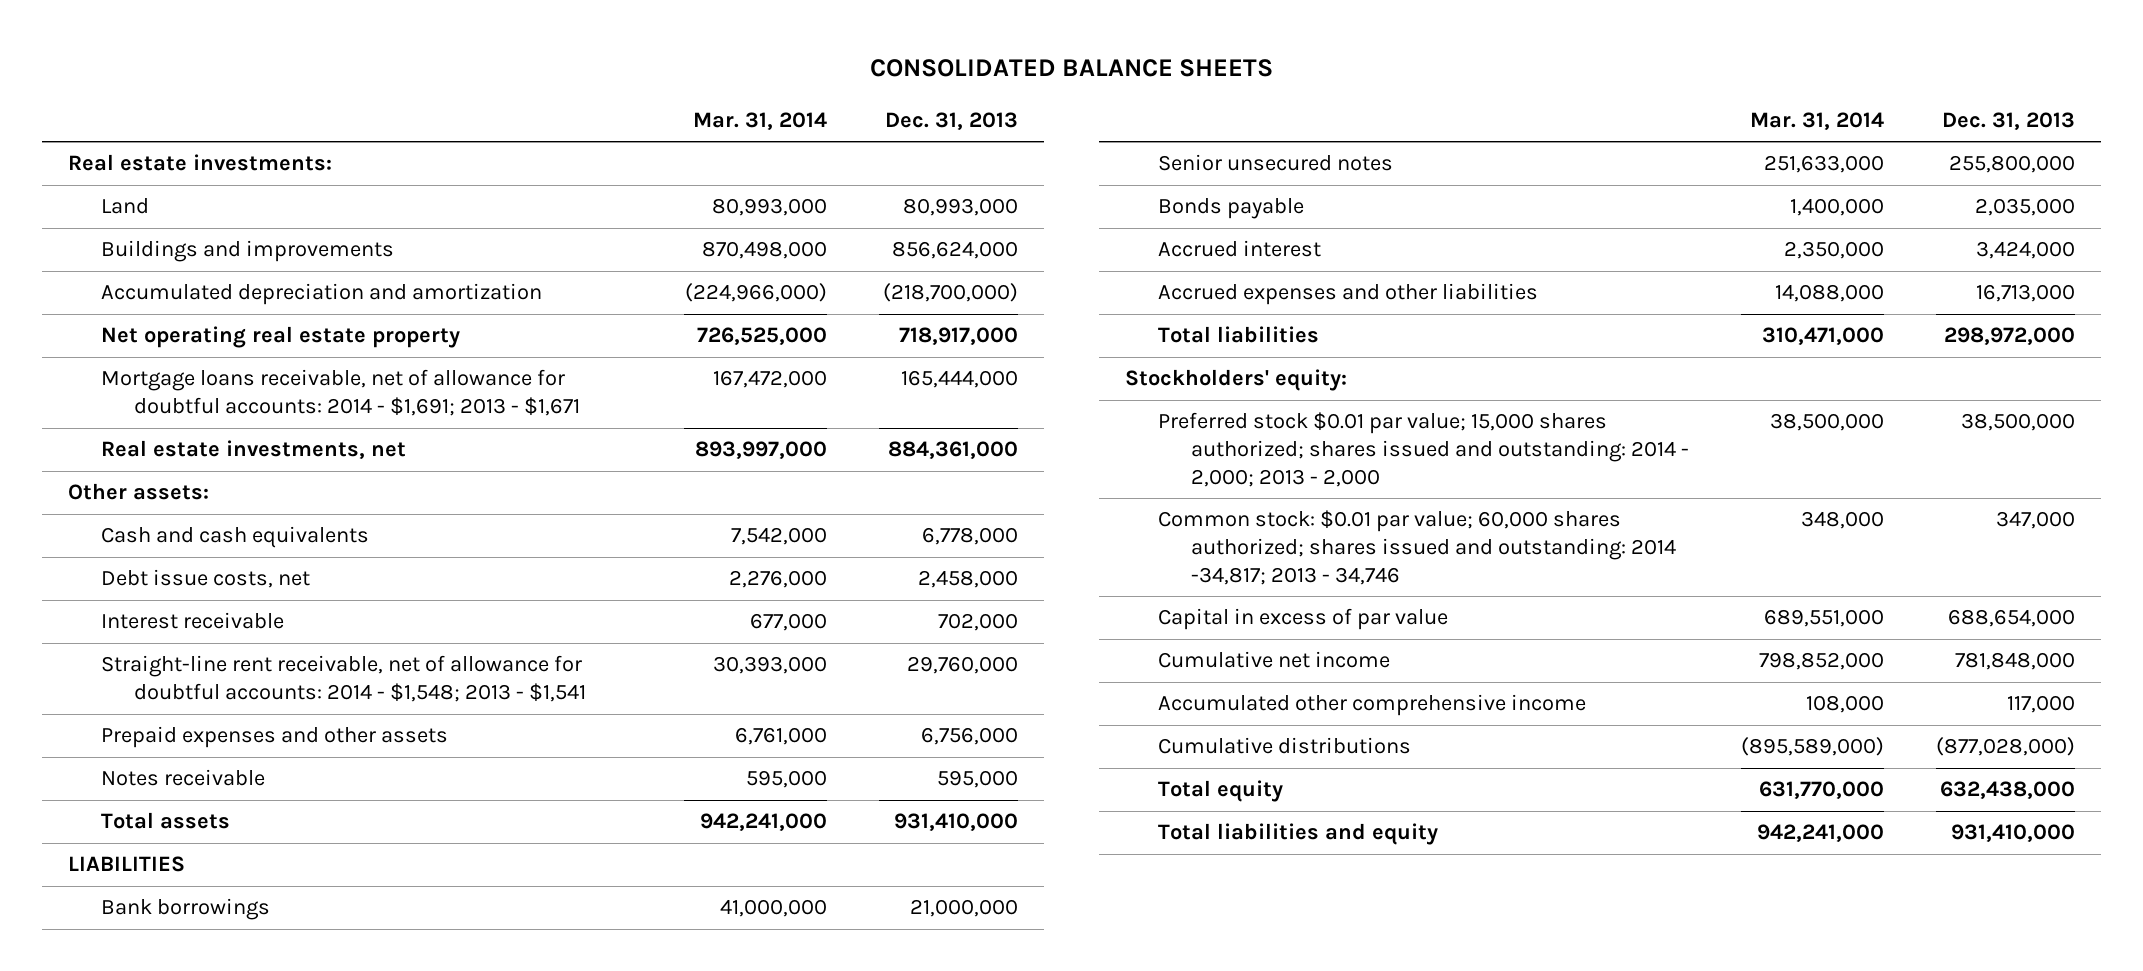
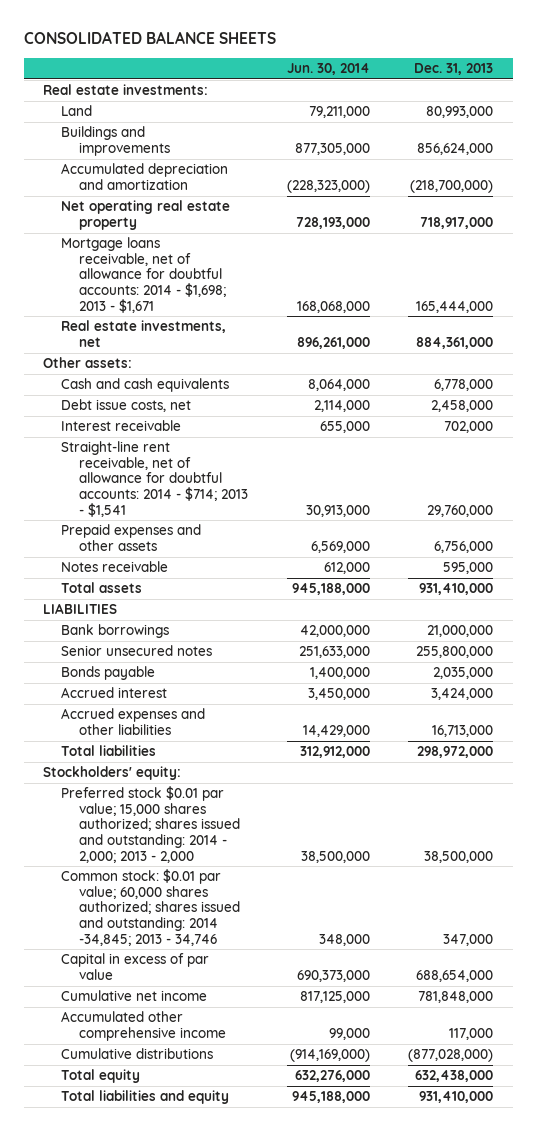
[693,111,828,130] Mar. 31, 2014 -> none
none -> [286,62,370,75] Jun. 30, 2014
[101,369,581,417] Mortgage loans receivable, net of allowance for doubtful accounts: 2014 - $1,691; 2013 - $1,671 -> [61,237,227,313] Mortgage loans receivable, net of allowance for doubtful accounts: 2014 - $1,698; 2013 - $1,671
[101,655,587,703] Straight-line rent receivable, net of allowance for doubtful accounts: 2014 - $1,548; 2013 - $1,541 -> [61,441,249,517] Straight-line rent receivable, net of allowance for doubtful accounts: 2014 - $714; 2013 - $1,541
[1158,510,1677,585] Common stock: $0.01 par value; 60,000 shares authorized; shares issued and outstanding: 2014 -34,817; 2013 - 34,746 -> [61,869,241,946] Common stock: $0.01 par value; 60,000 shares authorized; shares issued and outstanding: 2014 -34,845; 2013 - 34,746

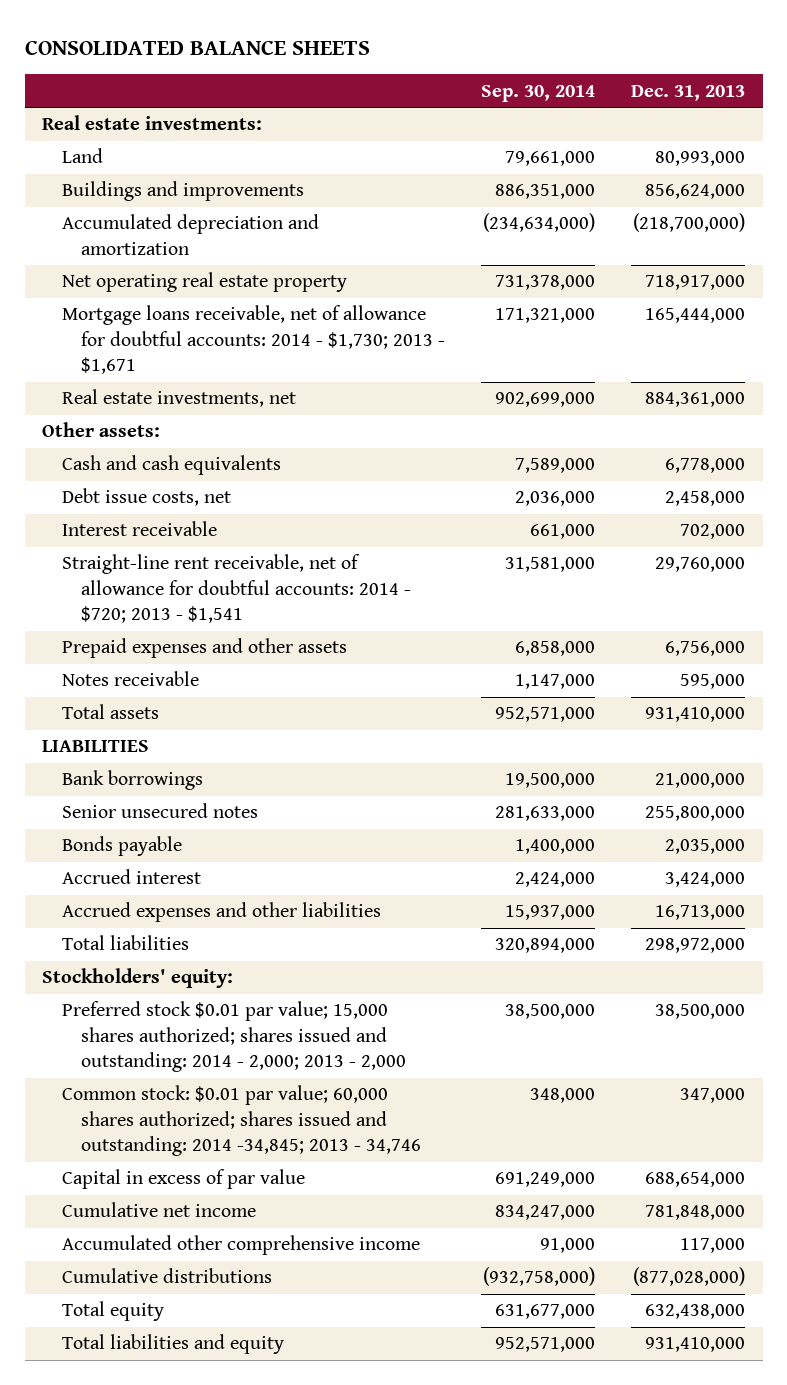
[286,62,370,75] Jun. 30, 2014 -> none
none -> [480,84,595,102] Sep. 30, 2014
[61,237,227,313] Mortgage loans receivable, net of allowance for doubtful accounts: 2014 - $1,698; 2013 - $1,671 -> [61,305,445,375] Mortgage loans receivable, net of allowance for doubtful accounts: 2014 - $1,730; 2013 - $1,671
[61,441,249,517] Straight-line rent receivable, net of allowance for doubtful accounts: 2014 - $714; 2013 - $1,541 -> [61,554,411,624] Straight-line rent receivable, net of allowance for doubtful accounts: 2014 - $720; 2013 - $1,541

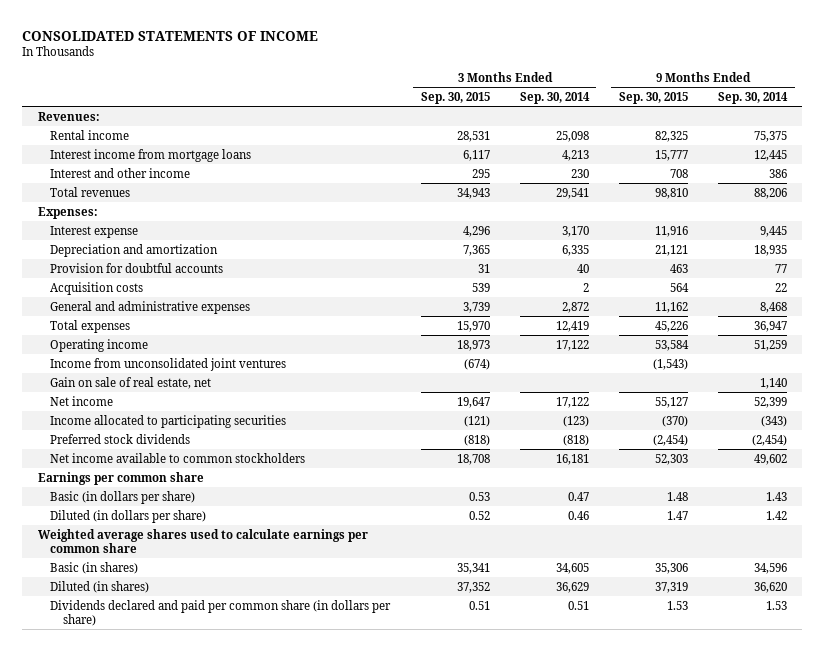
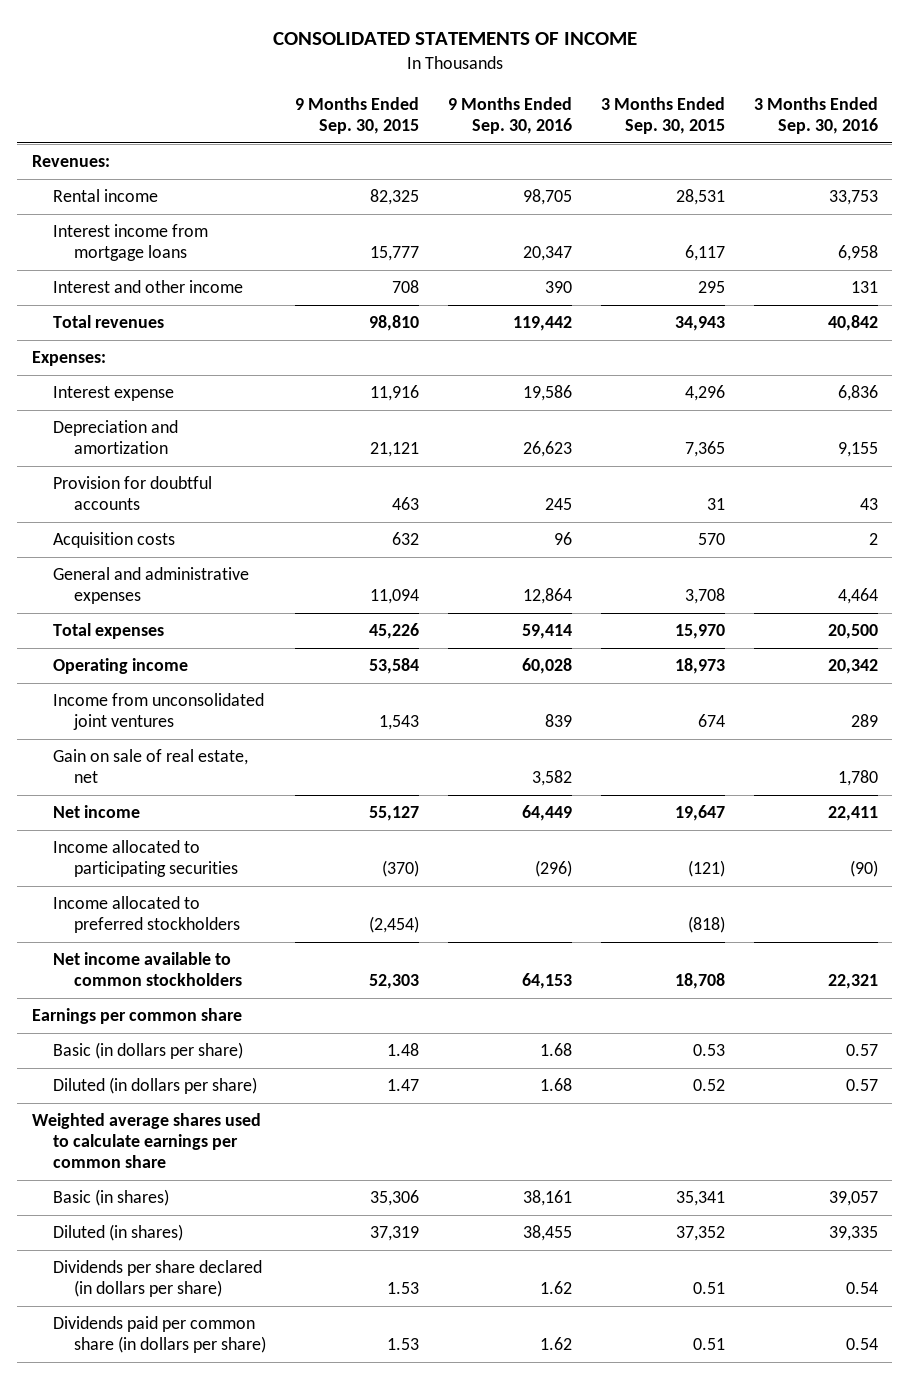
[519,92,590,105] Sep. 30, 2014 -> none
[718,92,789,105] Sep. 30, 2014 -> none
none -> [447,97,572,135] 9 Months Ended Sep. 30, 2016
none -> [753,97,878,135] 3 Months Ended Sep. 30, 2016
[471,282,490,292] 539 -> [697,533,725,546] 570
[669,282,689,292] 564 -> [391,532,419,546] 632
[462,301,490,313] 3,739 -> [684,588,725,605] 3,708
[654,301,688,313] 11,162 -> [369,589,419,605] 11,094
[463,358,490,370] (674) -> [697,714,725,728] 674
[652,358,688,370] (1,543) -> [378,715,419,731] 1,543
[50,433,191,444] Preferred stock dividends -> [52,896,240,934] Income allocated to preferred stockholders
none -> [52,1260,262,1298] Dividends per share declared (in dollars per share)
[50,599,392,626] Dividends declared and paid per common share (in dollars per share) -> [52,1316,266,1354] Dividends paid per common share (in dollars per share)

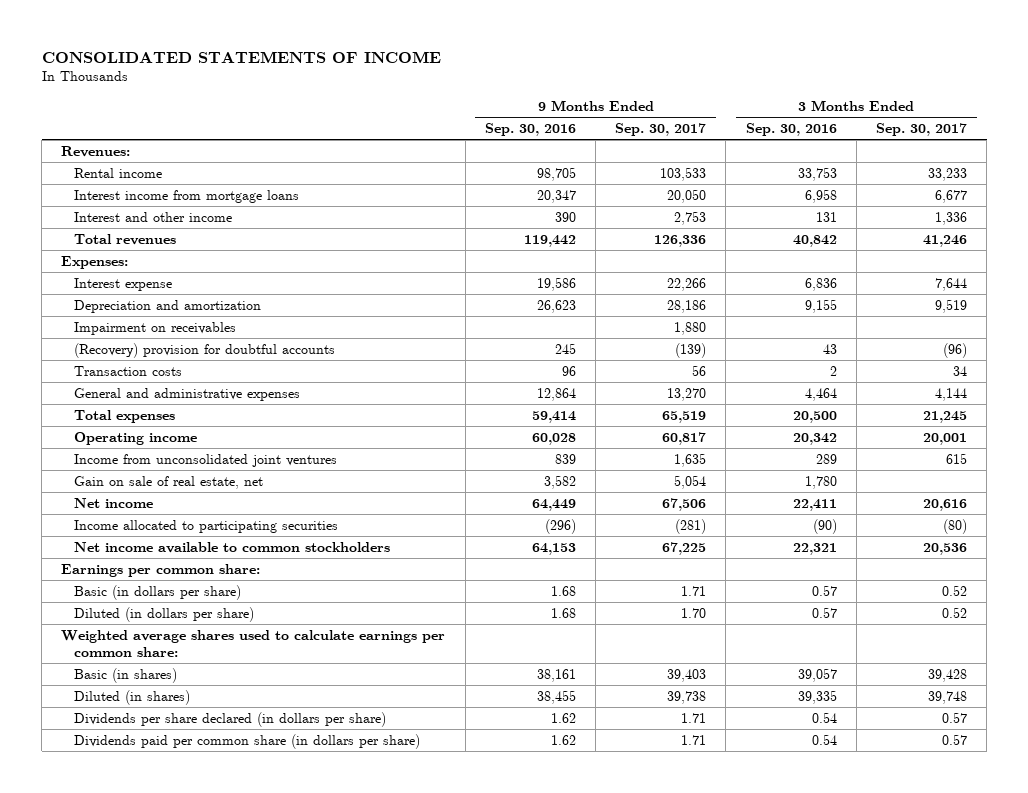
[294,97,419,135] 9 Months Ended Sep. 30, 2015 -> none
[600,97,725,135] 3 Months Ended Sep. 30, 2015 -> none
none -> [615,122,707,136] Sep. 30, 2017
none -> [876,122,968,136] Sep. 30, 2017
none -> [74,321,237,335] Impairment on receivables
[52,476,212,511] Provision for doubtful accounts -> [74,342,336,358] (Recovery) provision for doubtful accounts
[52,532,175,549] Acquisition costs -> [74,365,183,376] Transaction costs
[52,896,240,934] Income allocated to preferred stockholders -> none
[31,1008,242,1025] Earnings per common share -> [61,563,261,577] Earnings per common share:
[31,1113,261,1169] Weighted average shares used to calculate earnings per common share -> [61,629,446,658] Weighted average shares used to calculate earnings per common share:

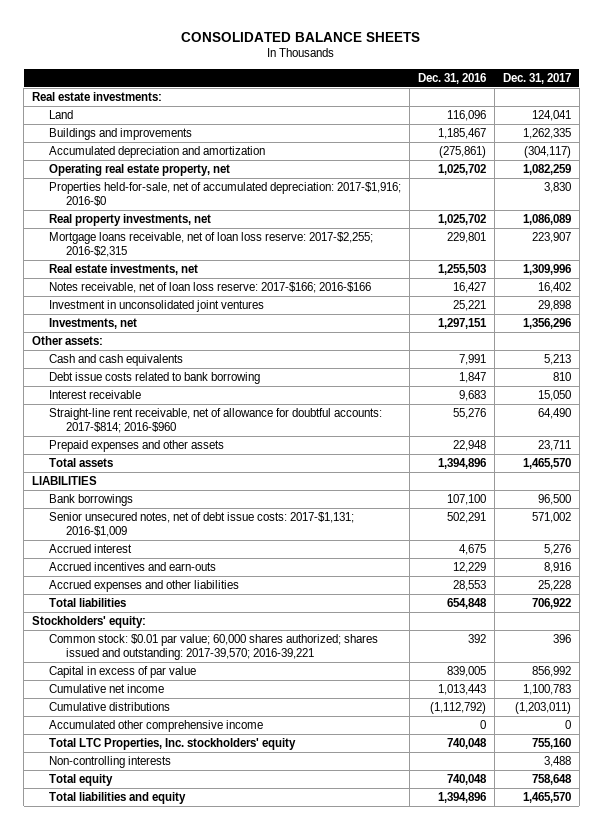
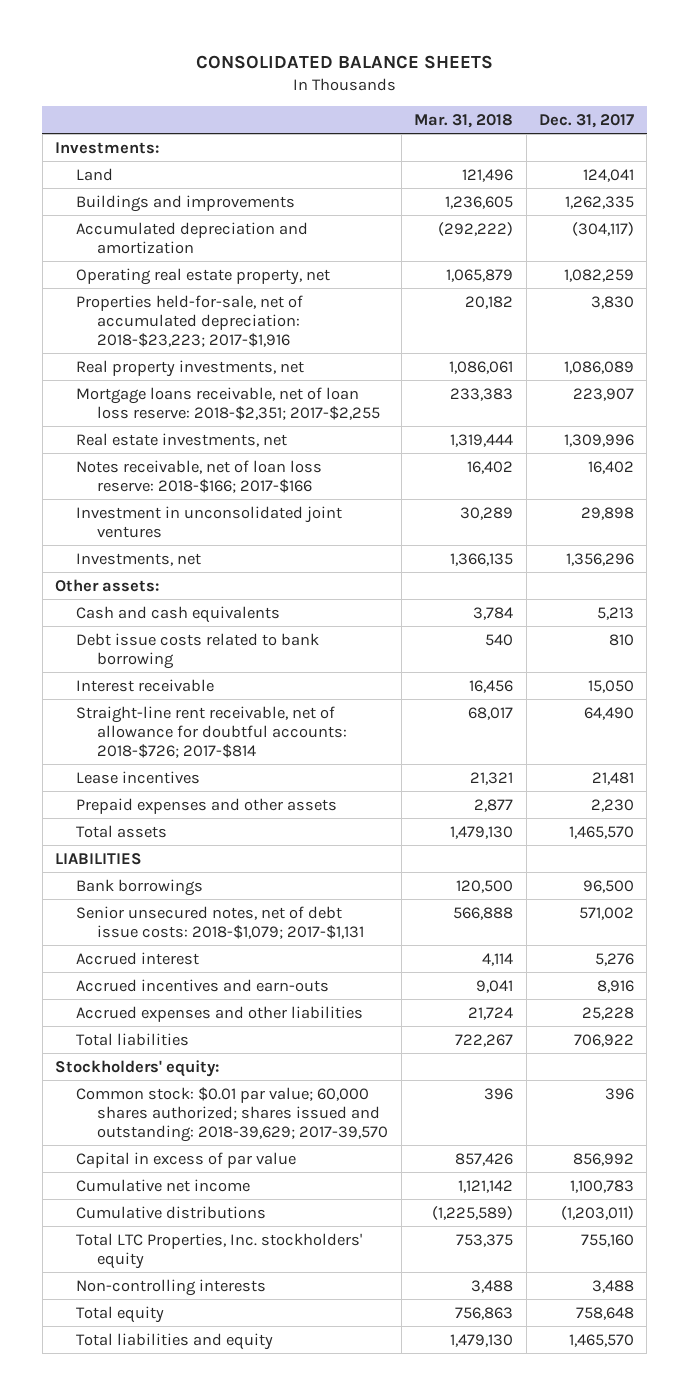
[417,73,486,85] Dec. 31, 2016 -> none
none -> [414,113,514,128] Mar. 31, 2018
[31,91,162,101] Real estate investments: -> [55,141,160,154] Investments:
[49,181,402,207] Properties held-for-sale, net of accumulated depreciation: 2017-$1,916; 2016-$0 -> [76,294,304,347] Properties held-for-sale, net of accumulated depreciation: 2018-$23,223; 2017-$1,916
[49,231,374,258] Mortgage loans receivable, net of loan loss reserve: 2017-$2,255; 2016-$2,315 -> [76,386,381,420] Mortgage loans receivable, net of loan loss reserve: 2018-$2,351; 2017-$2,255
[49,281,372,293] Notes receivable, net of loan loss reserve: 2017-$166; 2016-$166 -> [76,459,323,493] Notes receivable, net of loan loss reserve: 2018-$166; 2017-$166
[49,407,383,434] Straight-line rent receivable, net of allowance for doubtful accounts: 2017-$814; 2016-$960 -> [76,705,348,758] Straight-line rent receivable, net of allowance for doubtful accounts: 2018-$726; 2017-$814
none -> [76,770,201,784] Lease incentives
[537,439,571,451] 23,711 -> [590,798,634,812] 2,230
[49,511,355,538] Senior unsecured notes, net of debt issue costs: 2017-$1,131; 2016-$1,009 -> [76,905,365,939] Senior unsecured notes, net of debt issue costs: 2018-$1,079; 2017-$1,131
[49,633,379,661] Common stock: $0.01 par value; 60,000 shares authorized; shares issued and outstanding: 2017-39,570; 2016-39,221 -> [76,1086,389,1142] Common stock: $0.01 par value; 60,000 shares authorized; shares issued and outstanding: 2018-39,629; 2017-39,570
[49,719,264,732] Accumulated other comprehensive income -> none

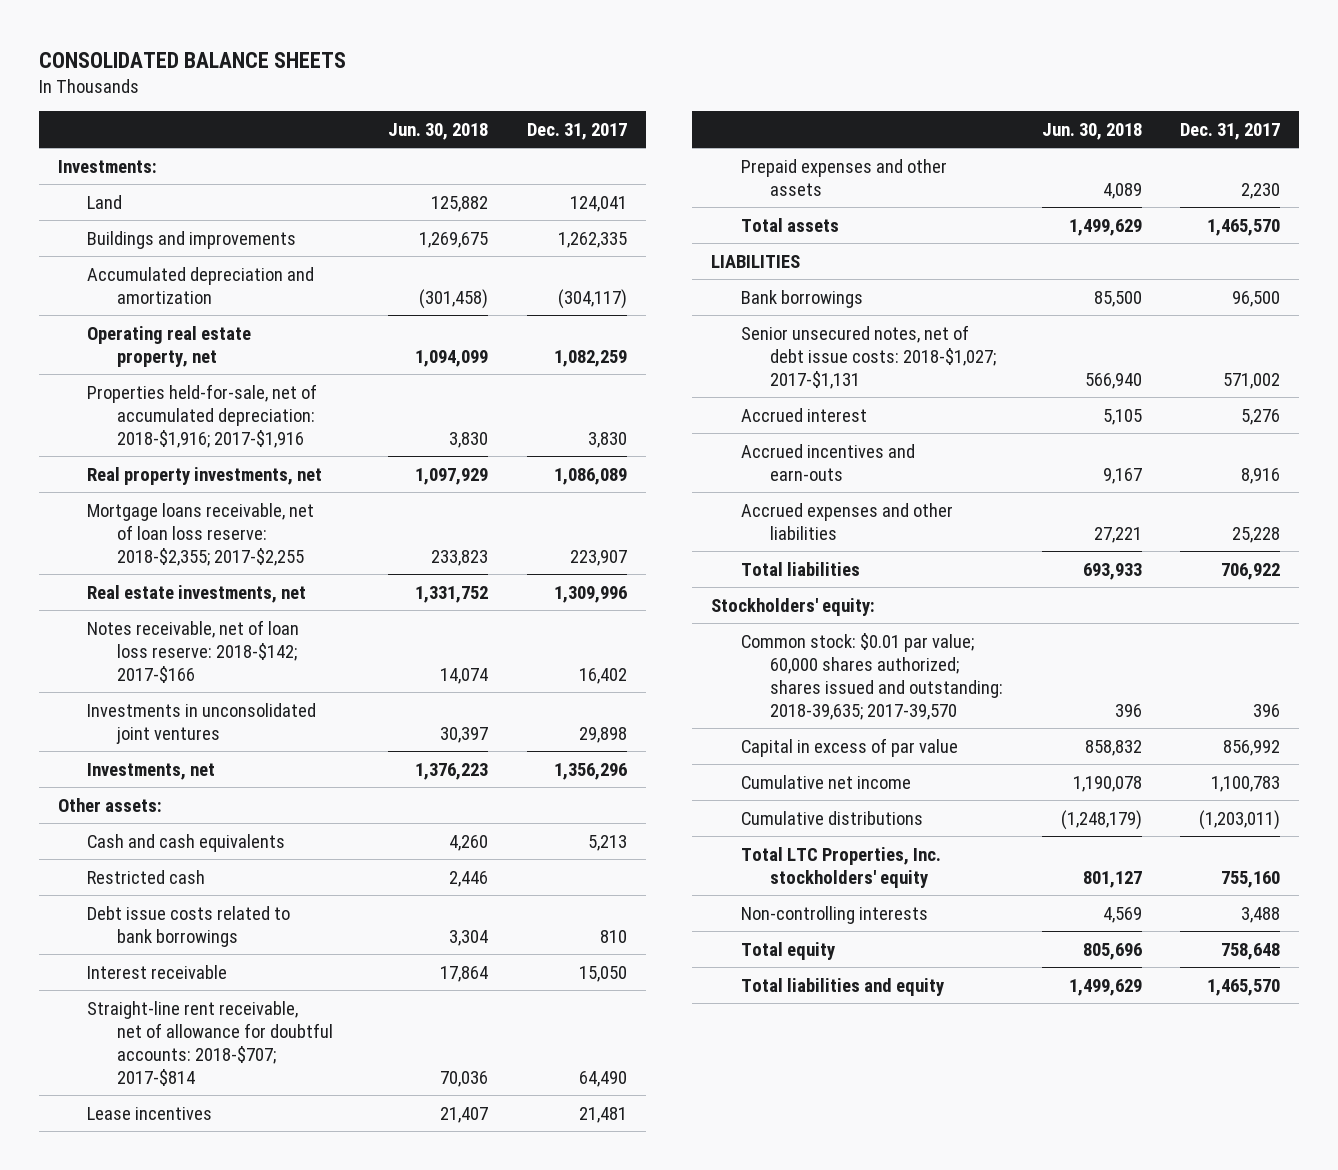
[414,113,514,128] Mar. 31, 2018 -> none
none -> [388,122,489,140] Jun. 30, 2018
[76,294,304,347] Properties held-for-sale, net of accumulated depreciation: 2018-$23,223; 2017-$1,916 -> [87,383,318,448] Properties held-for-sale, net of accumulated depreciation: 2018-$1,916; 2017-$1,916
[76,386,381,420] Mortgage loans receivable, net of loan loss reserve: 2018-$2,351; 2017-$2,255 -> [87,502,315,566] Mortgage loans receivable, net of loan loss reserve: 2018-$2,355; 2017-$2,255
[76,459,323,493] Notes receivable, net of loan loss reserve: 2018-$166; 2017-$166 -> [87,619,300,683] Notes receivable, net of loan loss reserve: 2018-$142; 2017-$166
[76,505,343,538] Investment in unconsolidated joint ventures -> [87,702,317,744] Investments in unconsolidated joint ventures
none -> [87,869,206,884] Restricted cash
[76,632,320,669] Debt issue costs related to bank borrowing -> [87,905,291,947] Debt issue costs related to bank borrowings
[76,705,348,758] Straight-line rent receivable, net of allowance for doubtful accounts: 2018-$726; 2017-$814 -> [87,1000,333,1086] Straight-line rent receivable, net of allowance for doubtful accounts: 2018-$707; 2017-$814
[76,905,365,939] Senior unsecured notes, net of debt issue costs: 2018-$1,079; 2017-$1,131 -> [740,324,997,389] Senior unsecured notes, net of debt issue costs: 2018-$1,027; 2017-$1,131
[76,1086,389,1142] Common stock: $0.01 par value; 60,000 shares authorized; shares issued and outstanding: 2018-39,629; 2017-39,570 -> [740,632,1004,720] Common stock: $0.01 par value; 60,000 shares authorized; shares issued and outstanding: 2018-39,635; 2017-39,570

